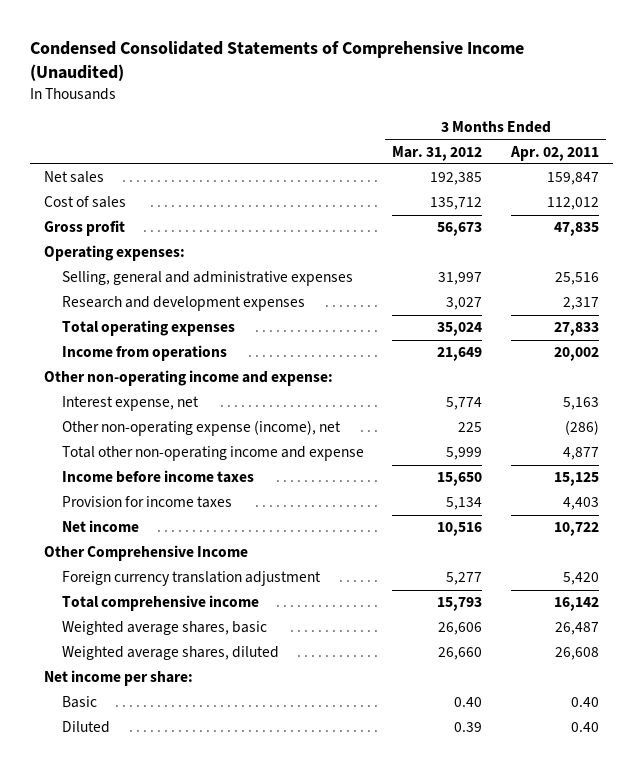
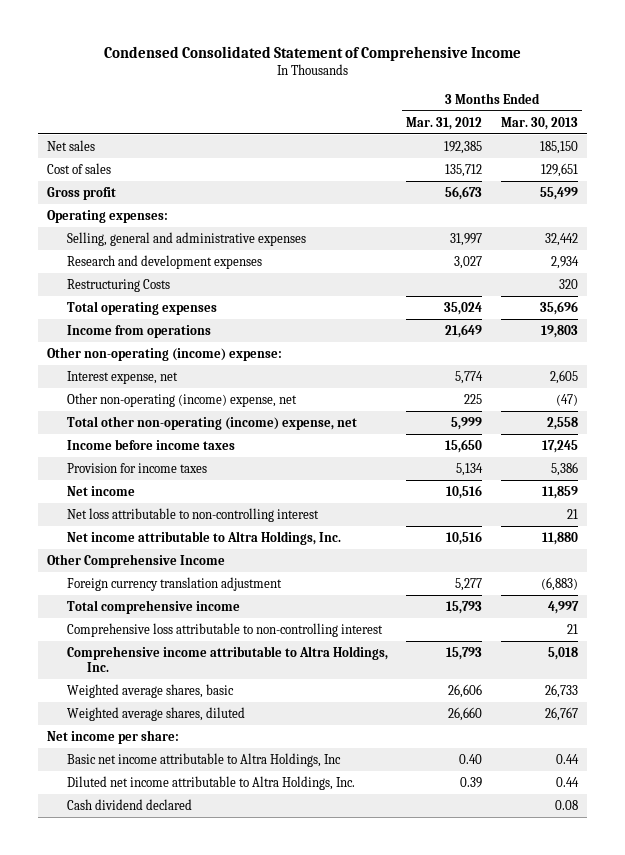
[29,40,524,81] Condensed Consolidated Statements of Comprehensive Income (Unaudited) -> [103,46,521,62] Condensed Consolidated Statement of Comprehensive Income
[509,145,599,161] Apr. 02, 2011 -> none
none -> [500,116,578,130] Mar. 30, 2013
none -> [67,278,171,292] Restructuring Costs
[44,370,334,387] Other non-operating income and expense: -> [47,346,283,361] Other non-operating (income) expense:
[61,420,341,437] Other non-operating expense (income), net -> [67,392,298,407] Other non-operating (income) expense, net
[61,446,364,462] Total other non-operating income and expense -> [67,415,358,430] Total other non-operating (income) expense, net
none -> [67,507,320,522] Net loss attributable to non-controlling interest
none -> [67,530,342,545] Net income attributable to Altra Holdings, Inc.
none -> [67,622,384,637] Comprehensive loss attributable to non-controlling interest
none -> [67,645,389,672] Comprehensive income attributable to Altra Holdings, Inc.
[61,696,97,709] Basic -> [67,752,342,767] Basic net income attributable to Altra Holdings, Inc
[61,721,110,734] Diluted -> [67,775,356,790] Diluted net income attributable to Altra Holdings, Inc.
none -> [67,798,193,810] Cash dividend declared

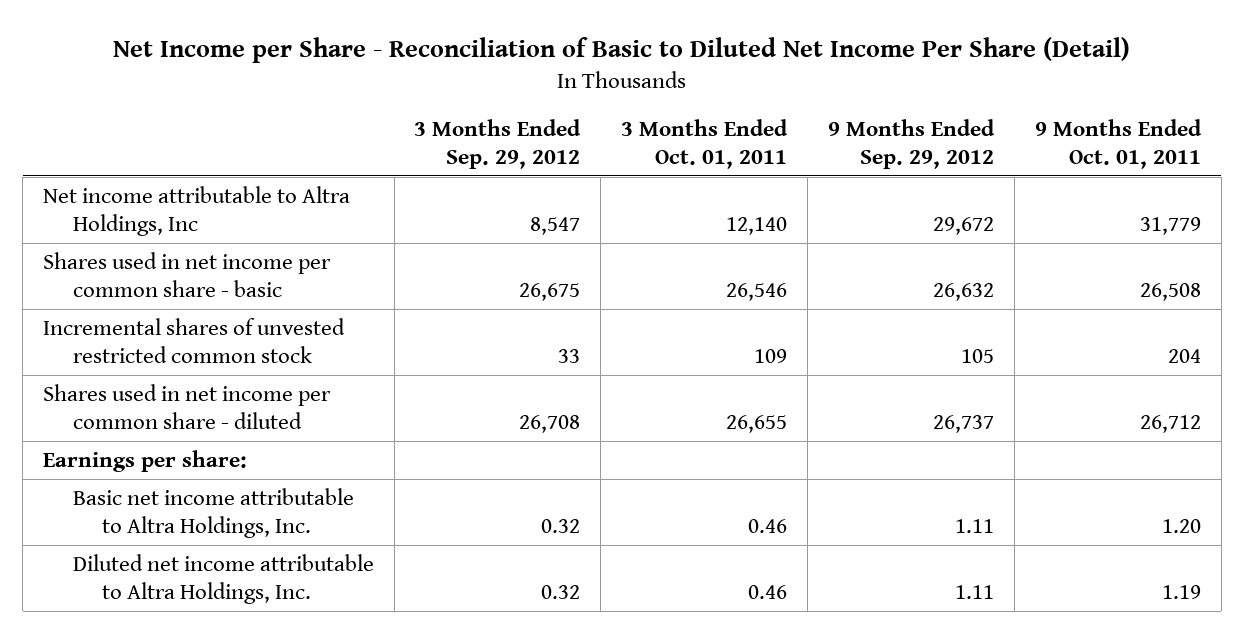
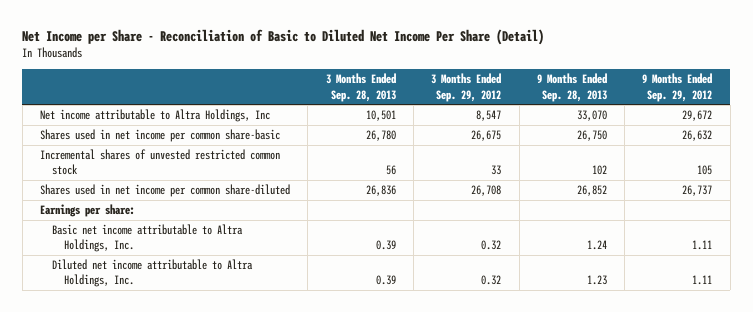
[621,119,789,169] 3 Months Ended Oct. 01, 2011 -> none
[1034,119,1202,169] 9 Months Ended Oct. 01, 2011 -> none
none -> [325,73,396,102] 3 Months Ended Sep. 28, 2013
none -> [536,73,607,102] 9 Months Ended Sep. 28, 2013
[43,252,332,297] Shares used in net income per common share - basic -> [40,129,281,143] Shares used in net income per common share-basic
[43,384,332,429] Shares used in net income per common share - diluted -> [40,184,291,198] Shares used in net income per common share-diluted

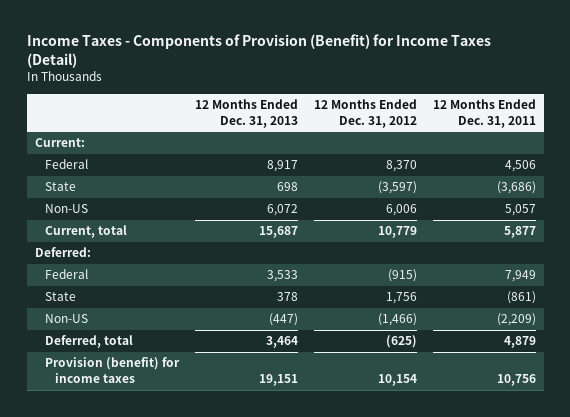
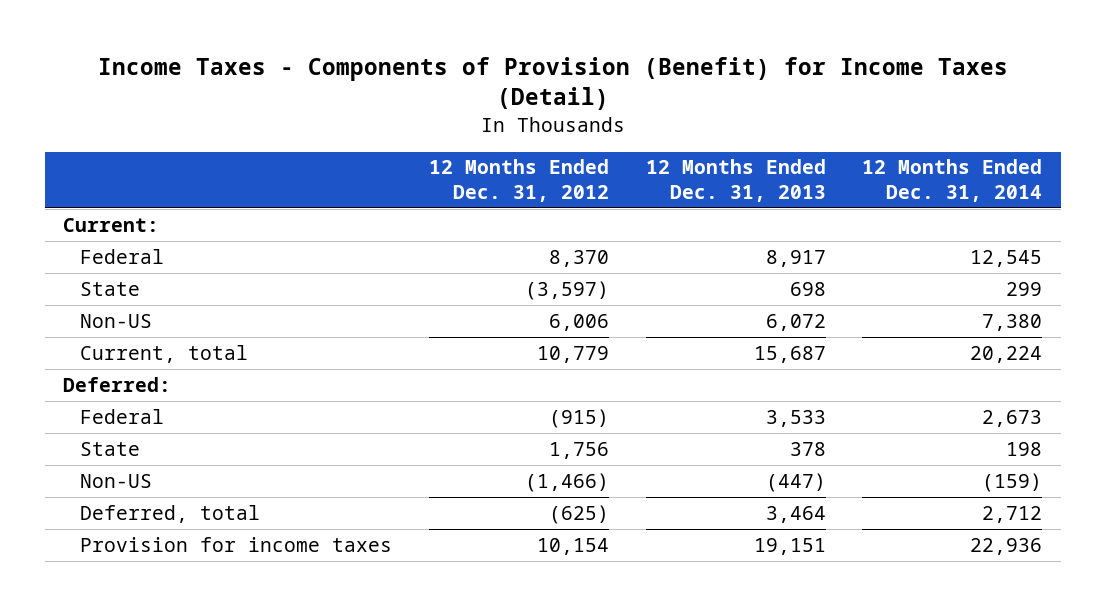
[432,99,536,128] 12 Months Ended Dec. 31, 2011 -> none
none -> [862,159,1043,202] 12 Months Ended Dec. 31, 2014
[44,357,180,384] Provision (benefit) for income taxes -> [80,536,393,552] Provision for income taxes

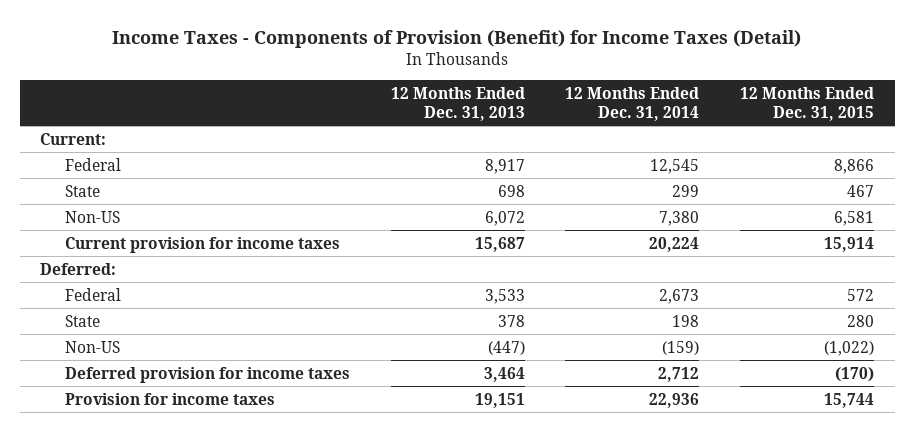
[429,159,610,202] 12 Months Ended Dec. 31, 2012 -> none
none -> [740,86,875,121] 12 Months Ended Dec. 31, 2015
[80,344,249,363] Current, total -> [64,236,340,253] Current provision for income taxes
[80,504,261,523] Deferred, total -> [64,366,350,383] Deferred provision for income taxes

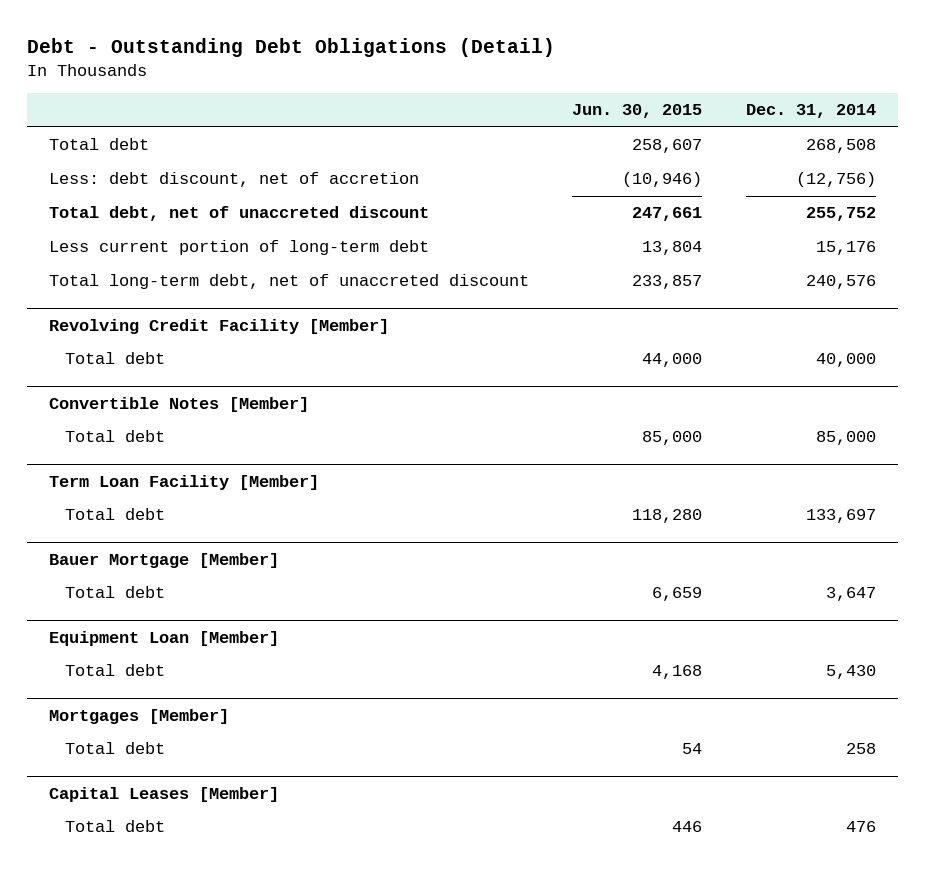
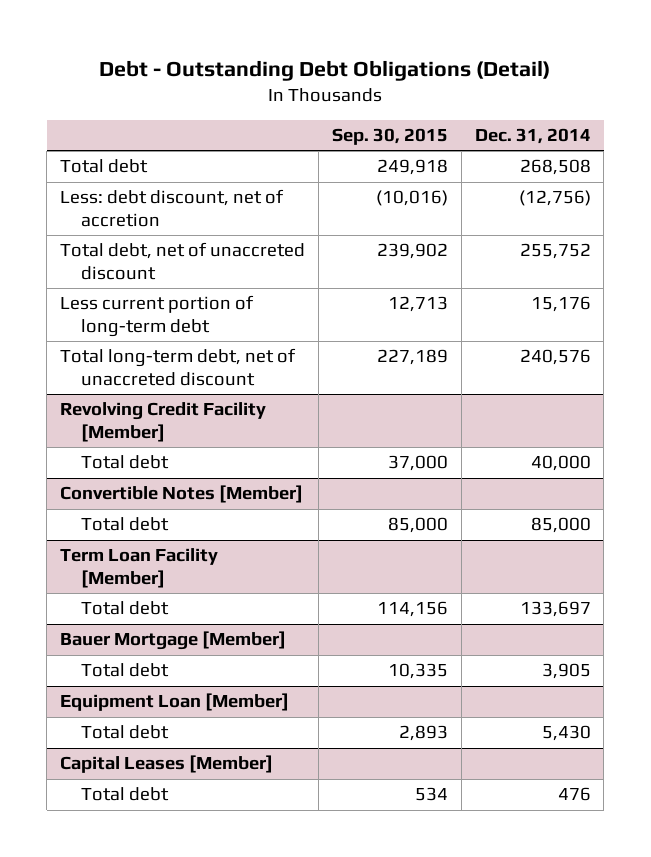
[572,104,703,119] Jun. 30, 2015 -> none
none -> [331,128,448,146] Sep. 30, 2015
[826,587,877,602] 3,647 -> [541,663,591,680] 3,905
[48,709,229,725] Mortgages [Member] -> none
[64,742,165,755] Total debt -> none

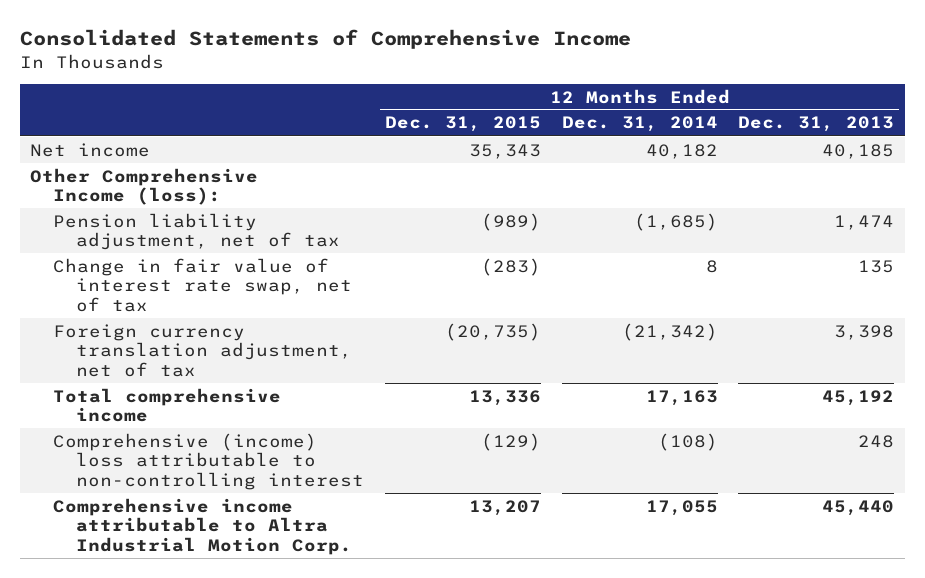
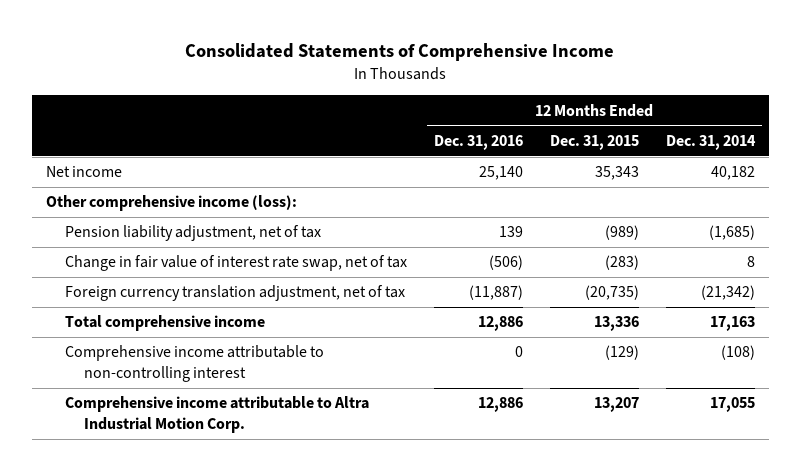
[738,116,895,133] Dec. 31, 2013 -> none
none -> [433,135,523,151] Dec. 31, 2016
[30,167,259,206] Other Comprehensive Income (loss): -> [45,195,297,212] Other comprehensive income (loss):
[53,432,364,490] Comprehensive (income) loss attributable to non-controlling interest -> [64,345,324,383] Comprehensive income attributable to non-controlling interest

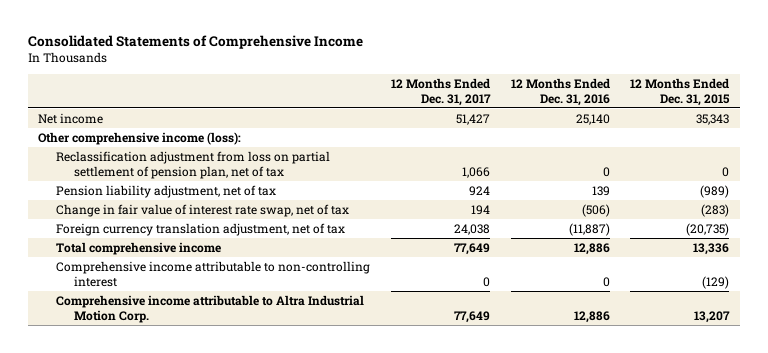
[666,135,757,151] Dec. 31, 2014 -> none
none -> [391,77,492,106] 12 Months Ended Dec. 31, 2017
none -> [56,150,331,179] Reclassification adjustment from loss on partial settlement of pension plan, net of tax

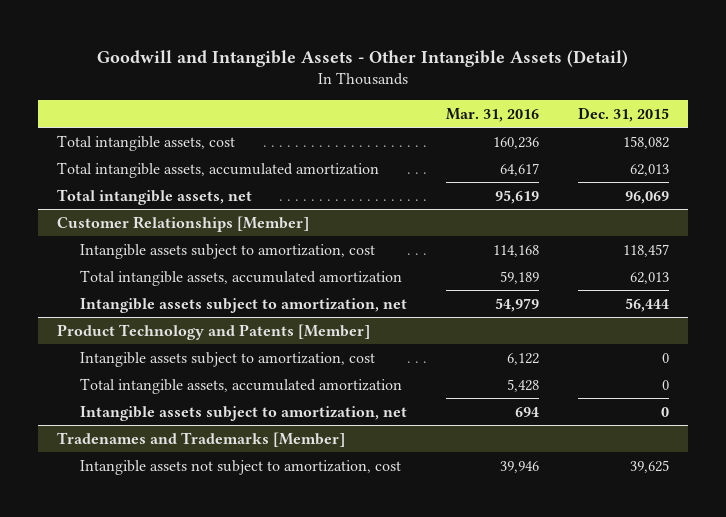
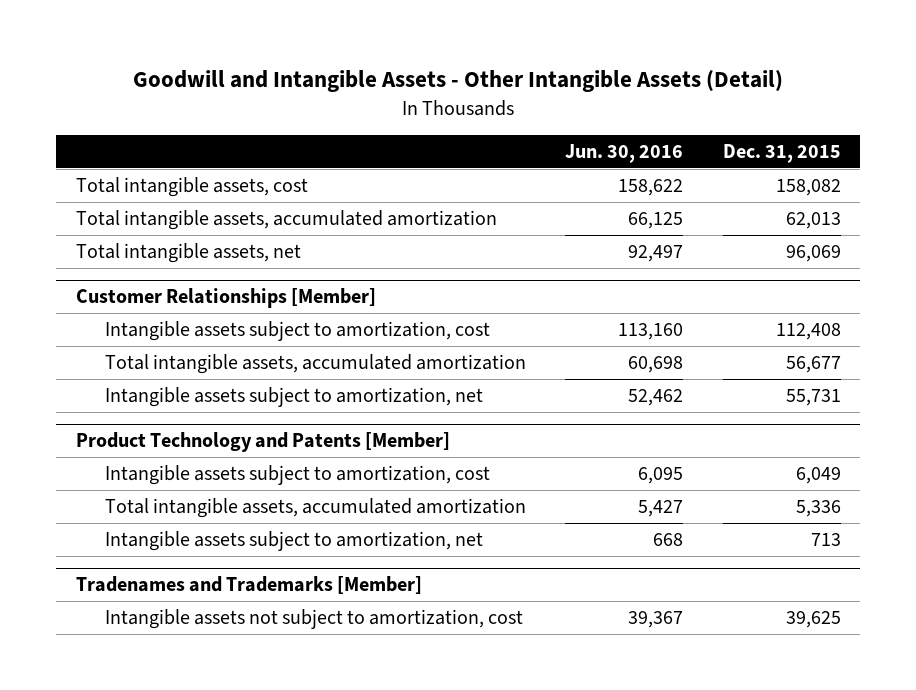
[445,107,539,122] Mar. 31, 2016 -> none
none -> [565,143,684,163] Jun. 30, 2016
[622,243,669,257] 118,457 -> [775,323,841,341] 112,408
[629,271,669,284] 62,013 -> [785,356,841,374] 56,677
[624,297,669,312] 56,444 -> [785,389,841,407] 55,731
[661,352,669,363] 0 -> [795,467,841,485] 6,049
[661,379,669,390] 0 -> [795,500,841,518] 5,336
[660,406,669,417] 0 -> [810,533,841,547] 713

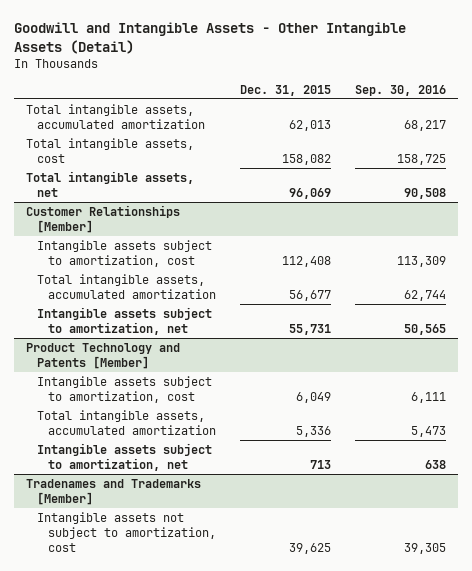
[565,143,684,163] Jun. 30, 2016 -> none
none -> [354,84,446,96] Sep. 30, 2016
[75,177,308,198] Total intangible assets, cost -> [26,137,195,163] Total intangible assets, cost

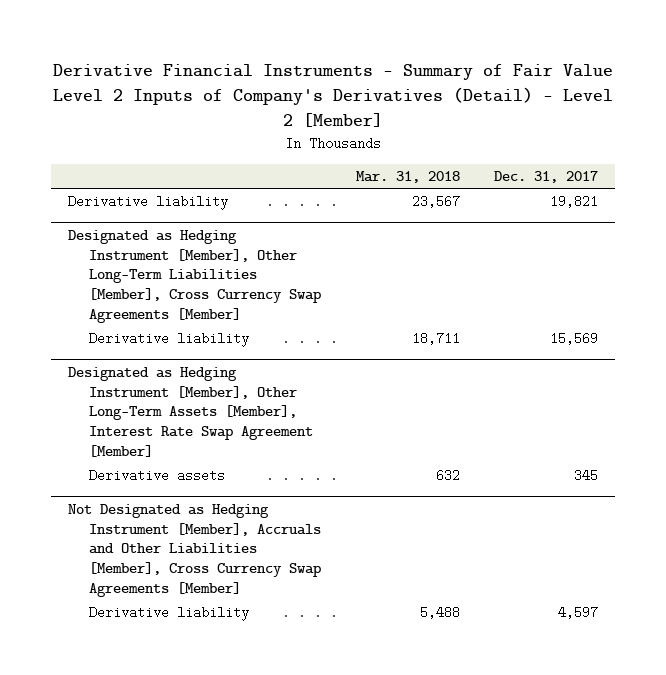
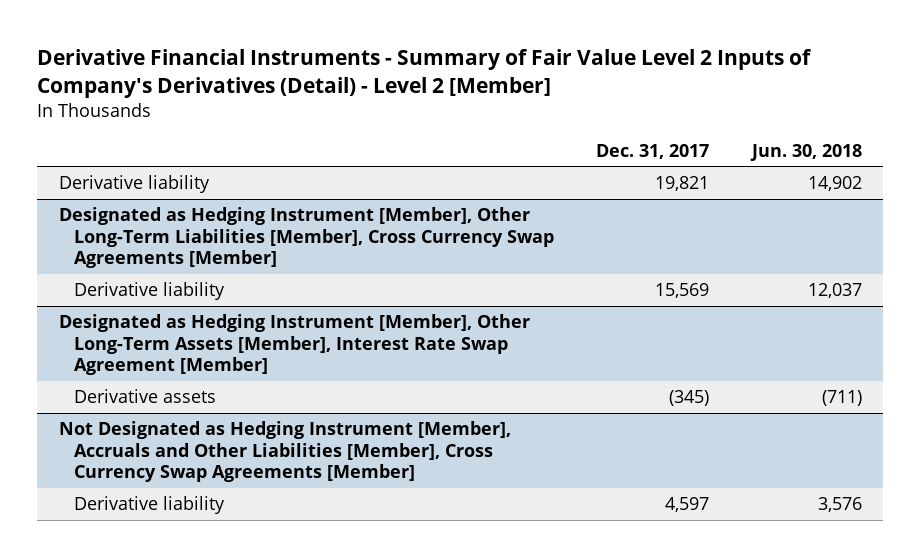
[355,171,460,184] Mar. 31, 2018 -> none
none -> [749,143,862,161] Jun. 30, 2018
[574,468,599,482] 345 -> [669,390,710,407] (345)

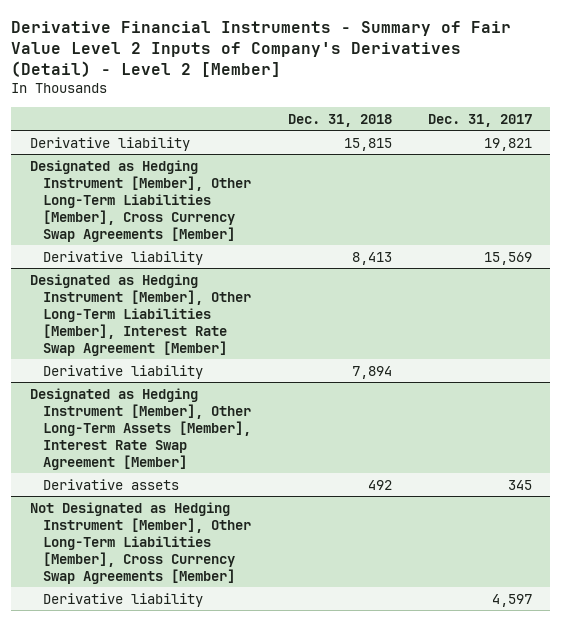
[749,143,862,161] Jun. 30, 2018 -> none
none -> [287,113,392,127] Dec. 31, 2018
none -> [29,273,252,356] Designated as Hedging Instrument [Member], Other Long-Term Liabilities [Member], Interest Rate Swap Agreement [Member]
none -> [43,364,204,379] Derivative liability
[669,390,710,407] (345) -> [507,479,532,490] 345
[58,421,511,483] Not Designated as Hedging Instrument [Member], Accruals and Other Liabilities [Member], Cross Currency Swap Agreements [Member] -> [29,501,252,584] Not Designated as Hedging Instrument [Member], Other Long-Term Liabilities [Member], Cross Currency Swap Agreements [Member]

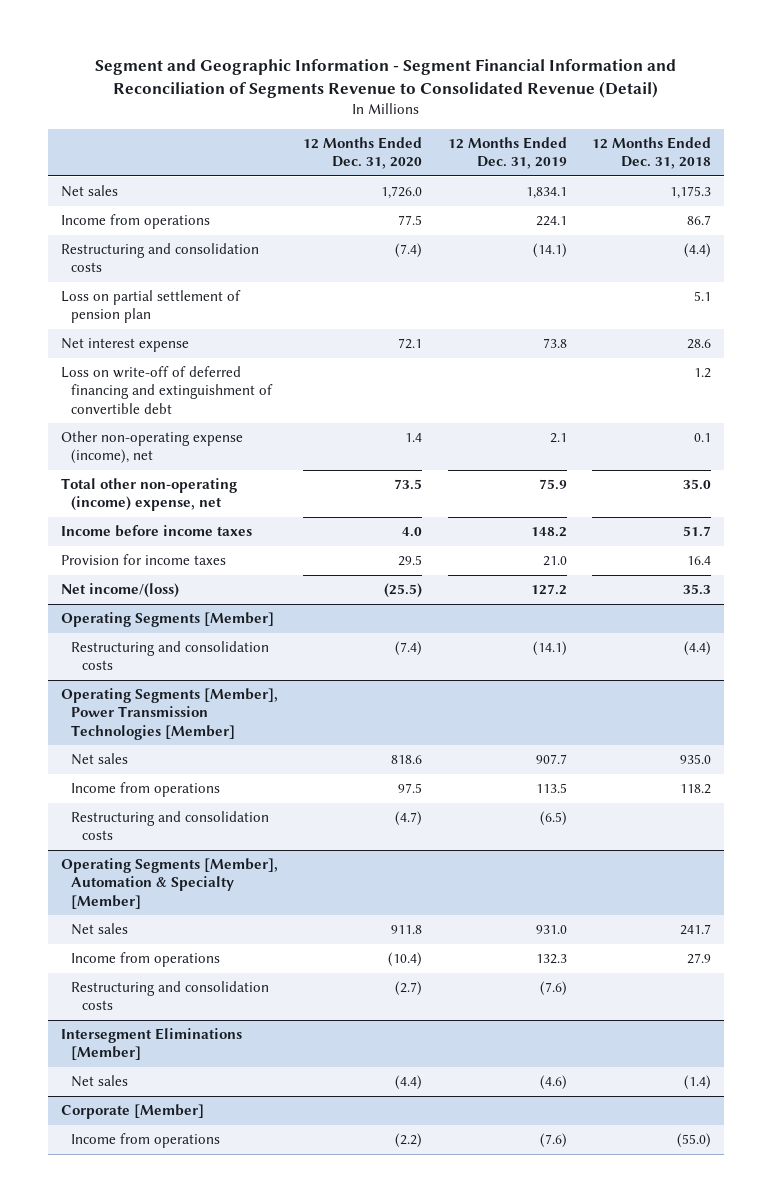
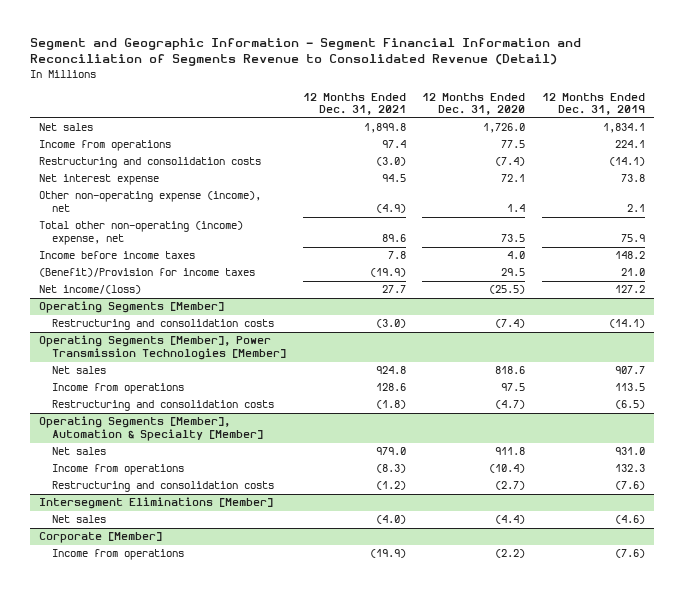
[592,136,712,170] 12 Months Ended Dec. 31, 2018 -> none
none -> [302,92,406,116] 12 Months Ended Dec. 31, 2021
[60,290,241,324] Loss on partial settlement of pension plan -> none
[60,366,274,414] Loss on write-off of deferred financing and extinguishment of convertible debt -> none
[60,554,226,566] Provision for income taxes -> [38,268,255,278] (Benefit)/Provision for income taxes

